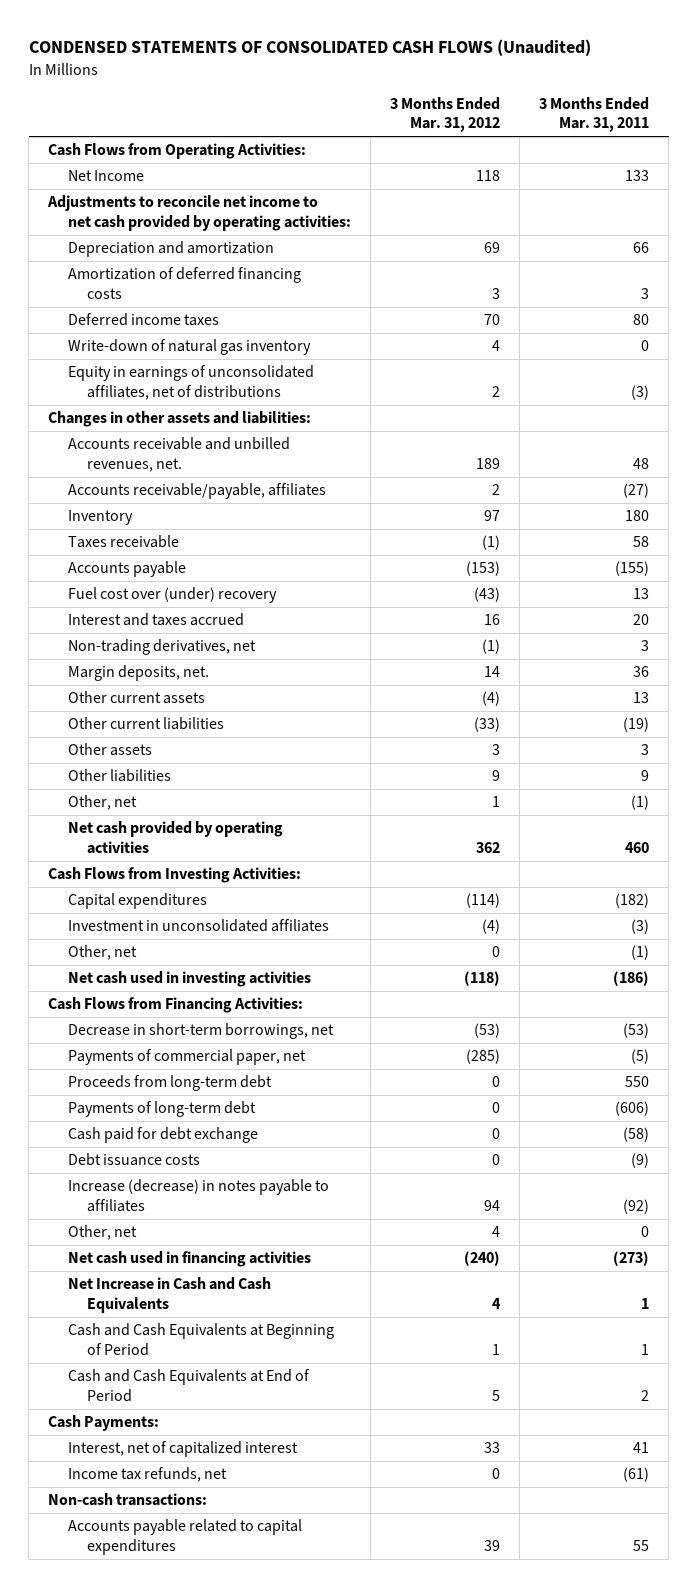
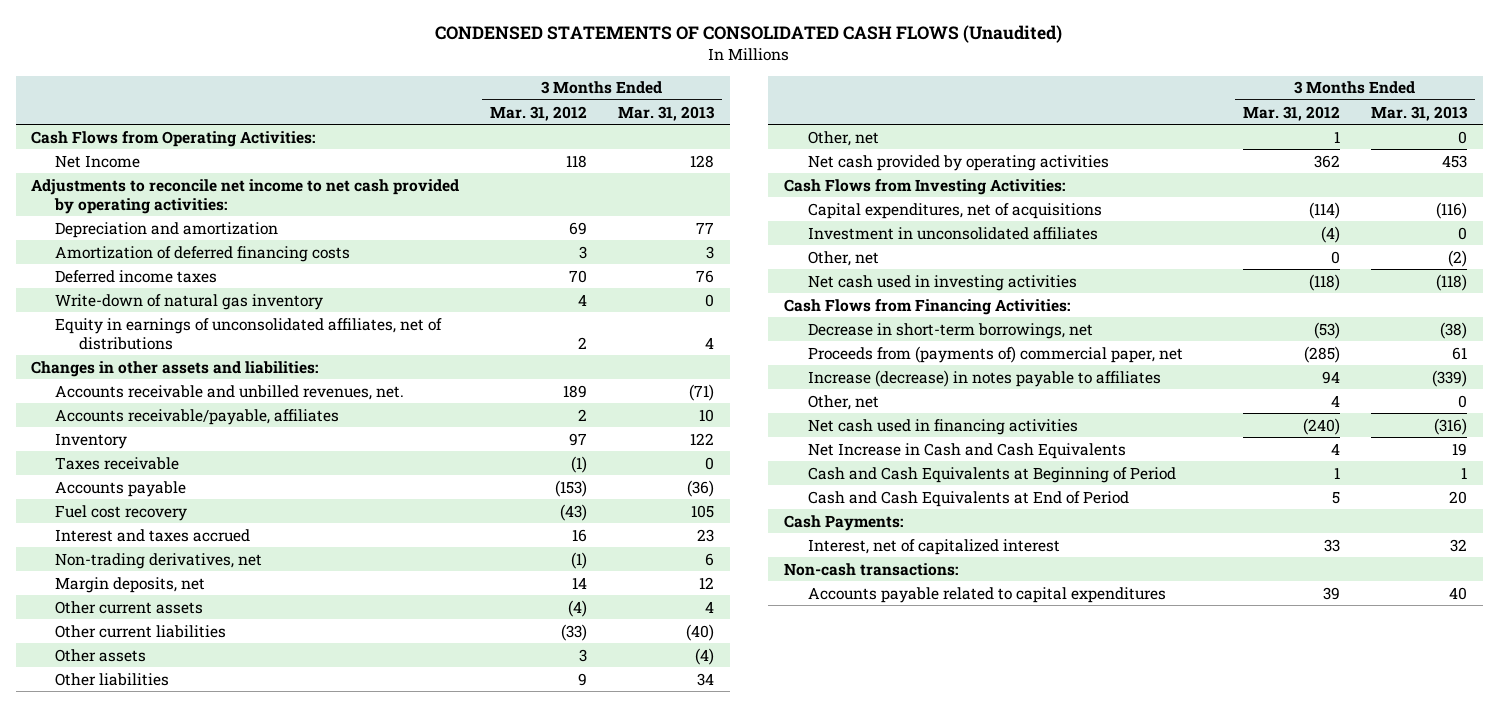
[539,96,650,133] 3 Months Ended Mar. 31, 2011 -> none
none -> [618,105,716,121] Mar. 31, 2013
[67,587,277,604] Fuel cost over (under) recovery -> [55,504,188,521] Fuel cost recovery
[67,665,209,682] Margin deposits, net. -> [55,576,206,593] Margin deposits, net
[67,893,207,910] Capital expenditures -> [808,202,1103,219] Capital expenditures, net of acquisitions
[67,1075,272,1092] Proceeds from long-term debt -> none
[67,1101,256,1118] Payments of long-term debt -> none
[67,1127,258,1144] Cash paid for debt exchange -> none
[67,1153,200,1167] Debt issuance costs -> none
[67,1049,306,1066] Payments of commercial paper, net -> [808,345,1184,363] Proceeds from (payments of) commercial paper, net
[67,1467,227,1483] Income tax refunds, net -> none

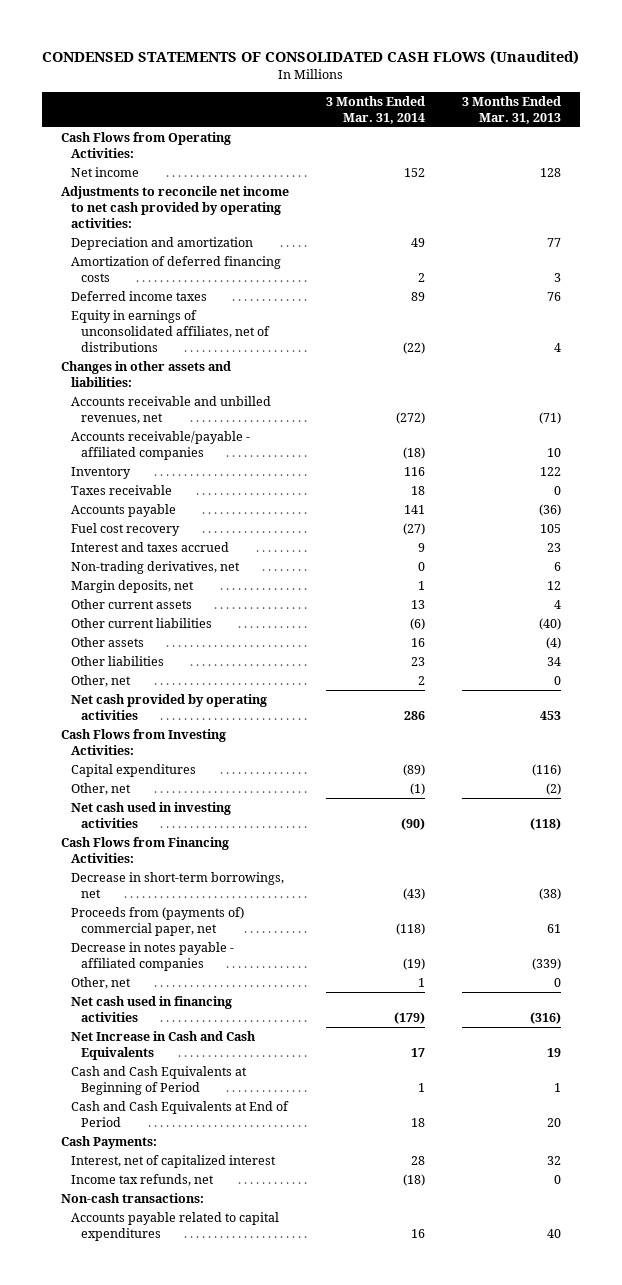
[490,105,588,121] Mar. 31, 2012 -> none
none -> [326,95,426,124] 3 Months Ended Mar. 31, 2014
[55,154,141,168] Net Income -> [70,167,139,178] Net income
[55,293,324,310] Write-down of natural gas inventory -> none
[55,384,405,400] Accounts receivable and unbilled revenues, net. -> [70,396,271,424] Accounts receivable and unbilled revenues, net
[55,408,340,425] Accounts receivable/payable, affiliates -> [70,431,250,460] Accounts receivable/payable - affiliated companies
[808,226,1099,240] Investment in unconsolidated affiliates -> none
[808,202,1103,219] Capital expenditures, net of acquisitions -> [70,764,196,778] Capital expenditures
[808,369,1162,387] Increase (decrease) in notes payable to affiliates -> [70,942,234,971] Decrease in notes payable - affiliated companies
none -> [70,1174,214,1187] Income tax refunds, net

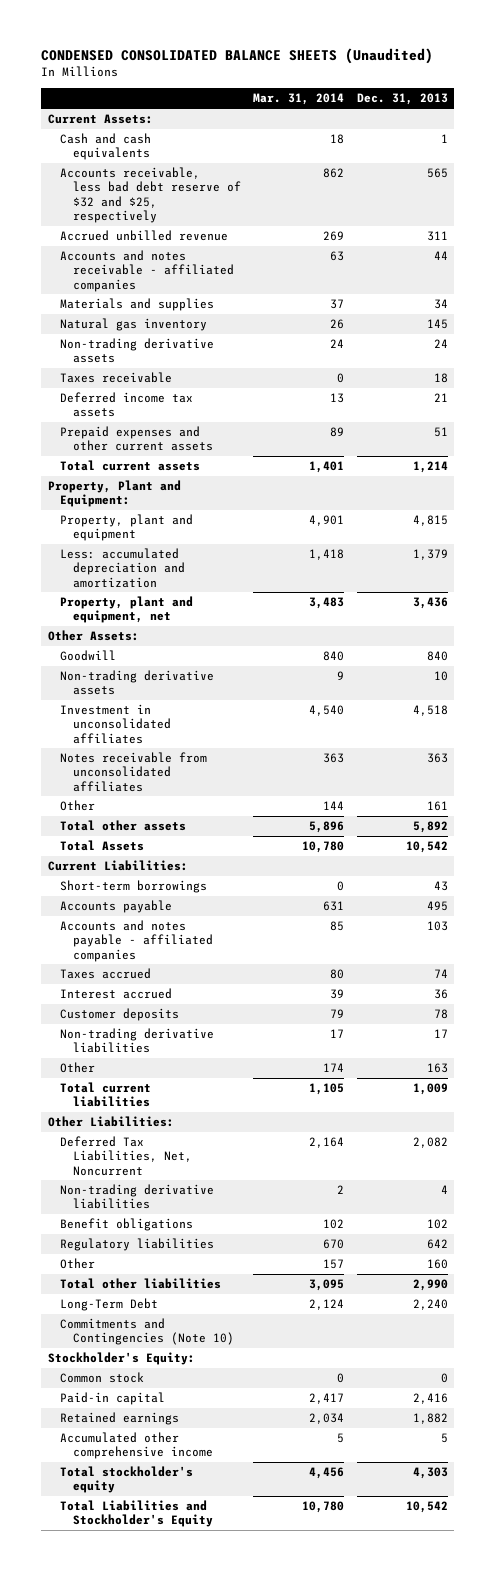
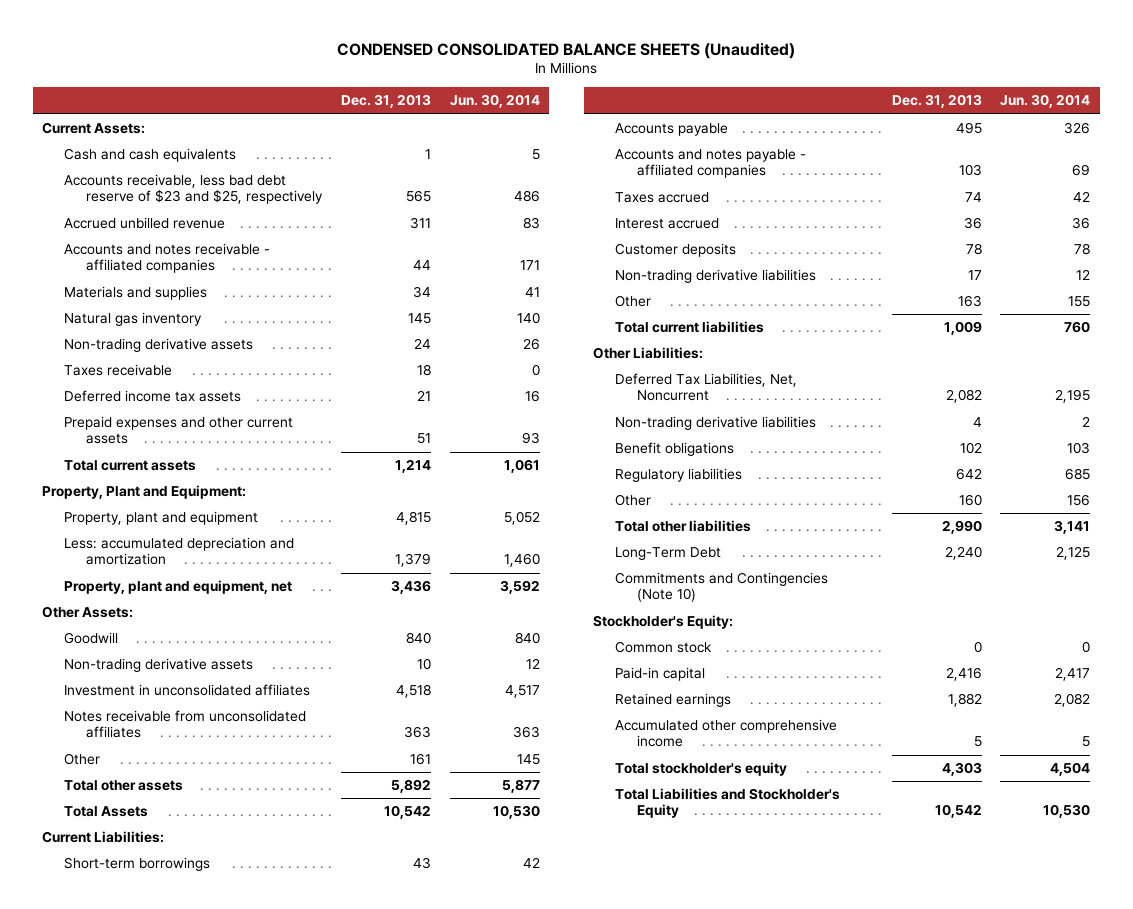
[253,93,345,106] Mar. 31, 2014 -> none
none -> [449,94,540,109] Jun. 30, 2014
[60,167,241,223] Accounts receivable, less bad debt reserve of $32 and $25, respectively -> [64,174,324,205] Accounts receivable, less bad debt reserve of $23 and $25, respectively

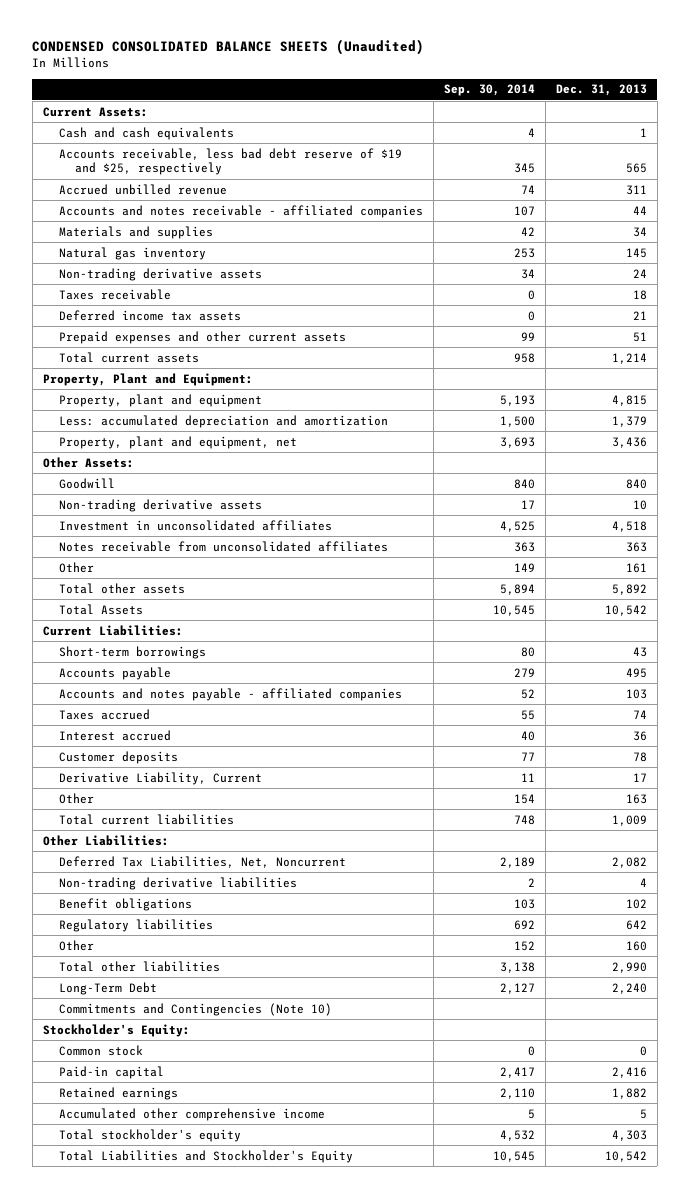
[449,94,540,109] Jun. 30, 2014 -> none
none -> [443,84,535,97] Sep. 30, 2014
[64,174,324,205] Accounts receivable, less bad debt reserve of $23 and $25, respectively -> [58,147,402,176] Accounts receivable, less bad debt reserve of $19 and $25, respectively
[614,269,816,284] Non-trading derivative liabilities -> [58,771,262,785] Derivative Liability, Current

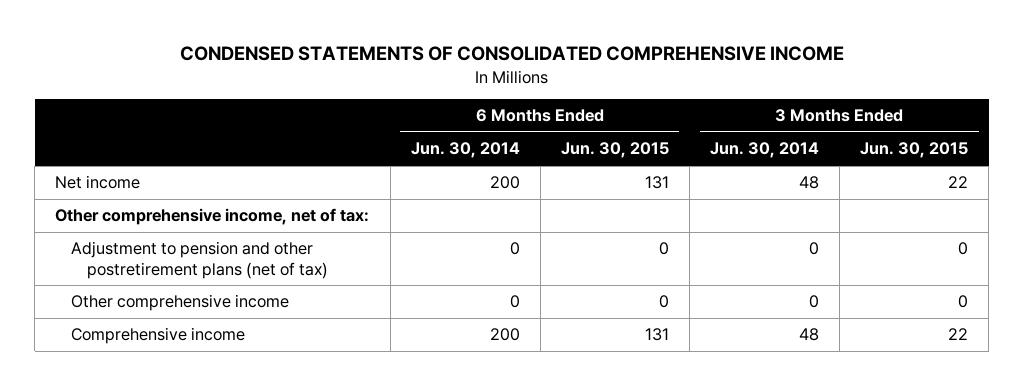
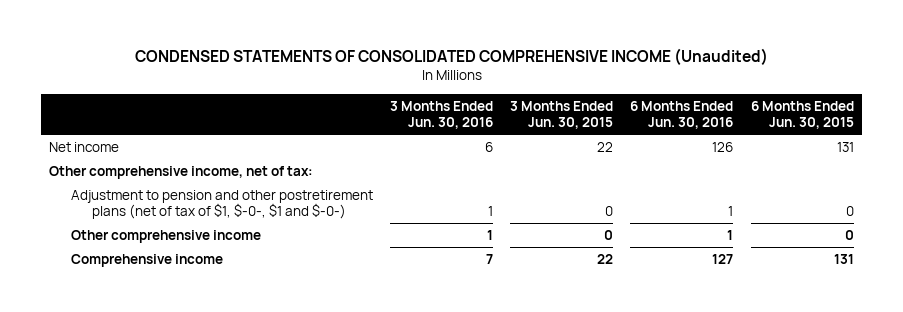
[179,46,844,62] CONDENSED STATEMENTS OF CONSOLIDATED COMPREHENSIVE INCOME -> [134,47,768,65] CONDENSED STATEMENTS OF CONSOLIDATED COMPREHENSIVE INCOME (Unaudited)
[410,142,520,159] Jun. 30, 2014 -> none
[710,142,820,159] Jun. 30, 2014 -> none
none -> [389,100,493,130] 3 Months Ended Jun. 30, 2016
none -> [630,100,734,130] 6 Months Ended Jun. 30, 2016
[71,241,328,279] Adjustment to pension and other postretirement plans (net of tax) -> [70,189,373,220] Adjustment to pension and other postretirement plans (net of tax of $1, $-0-, $1 and $-0-)

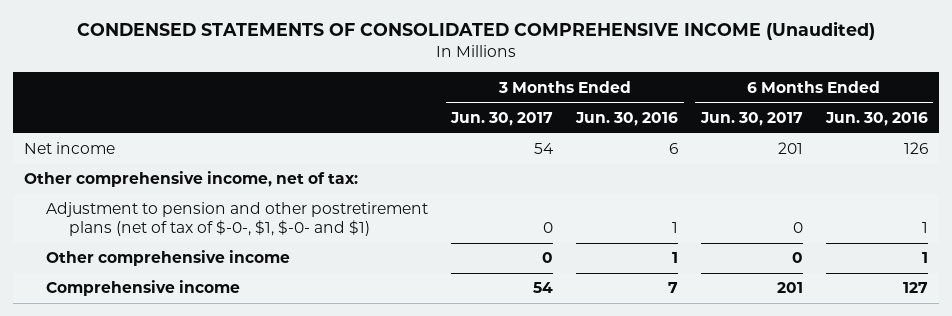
[510,100,614,130] 3 Months Ended Jun. 30, 2015 -> none
[750,100,854,130] 6 Months Ended Jun. 30, 2015 -> none
none -> [450,112,554,127] Jun. 30, 2017
none -> [699,112,803,127] Jun. 30, 2017
[70,189,373,220] Adjustment to pension and other postretirement plans (net of tax of $1, $-0-, $1 and $-0-) -> [46,202,429,236] Adjustment to pension and other postretirement plans (net of tax of $-0-, $1, $-0- and $1)

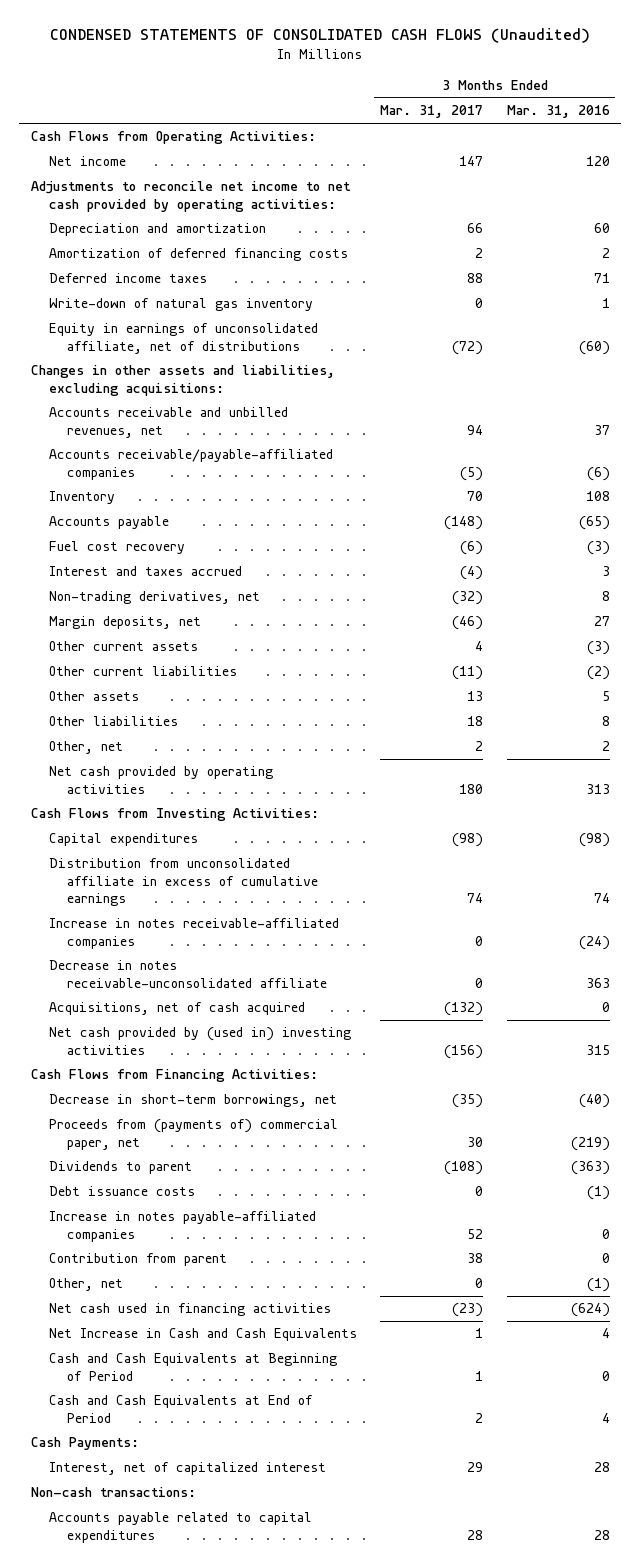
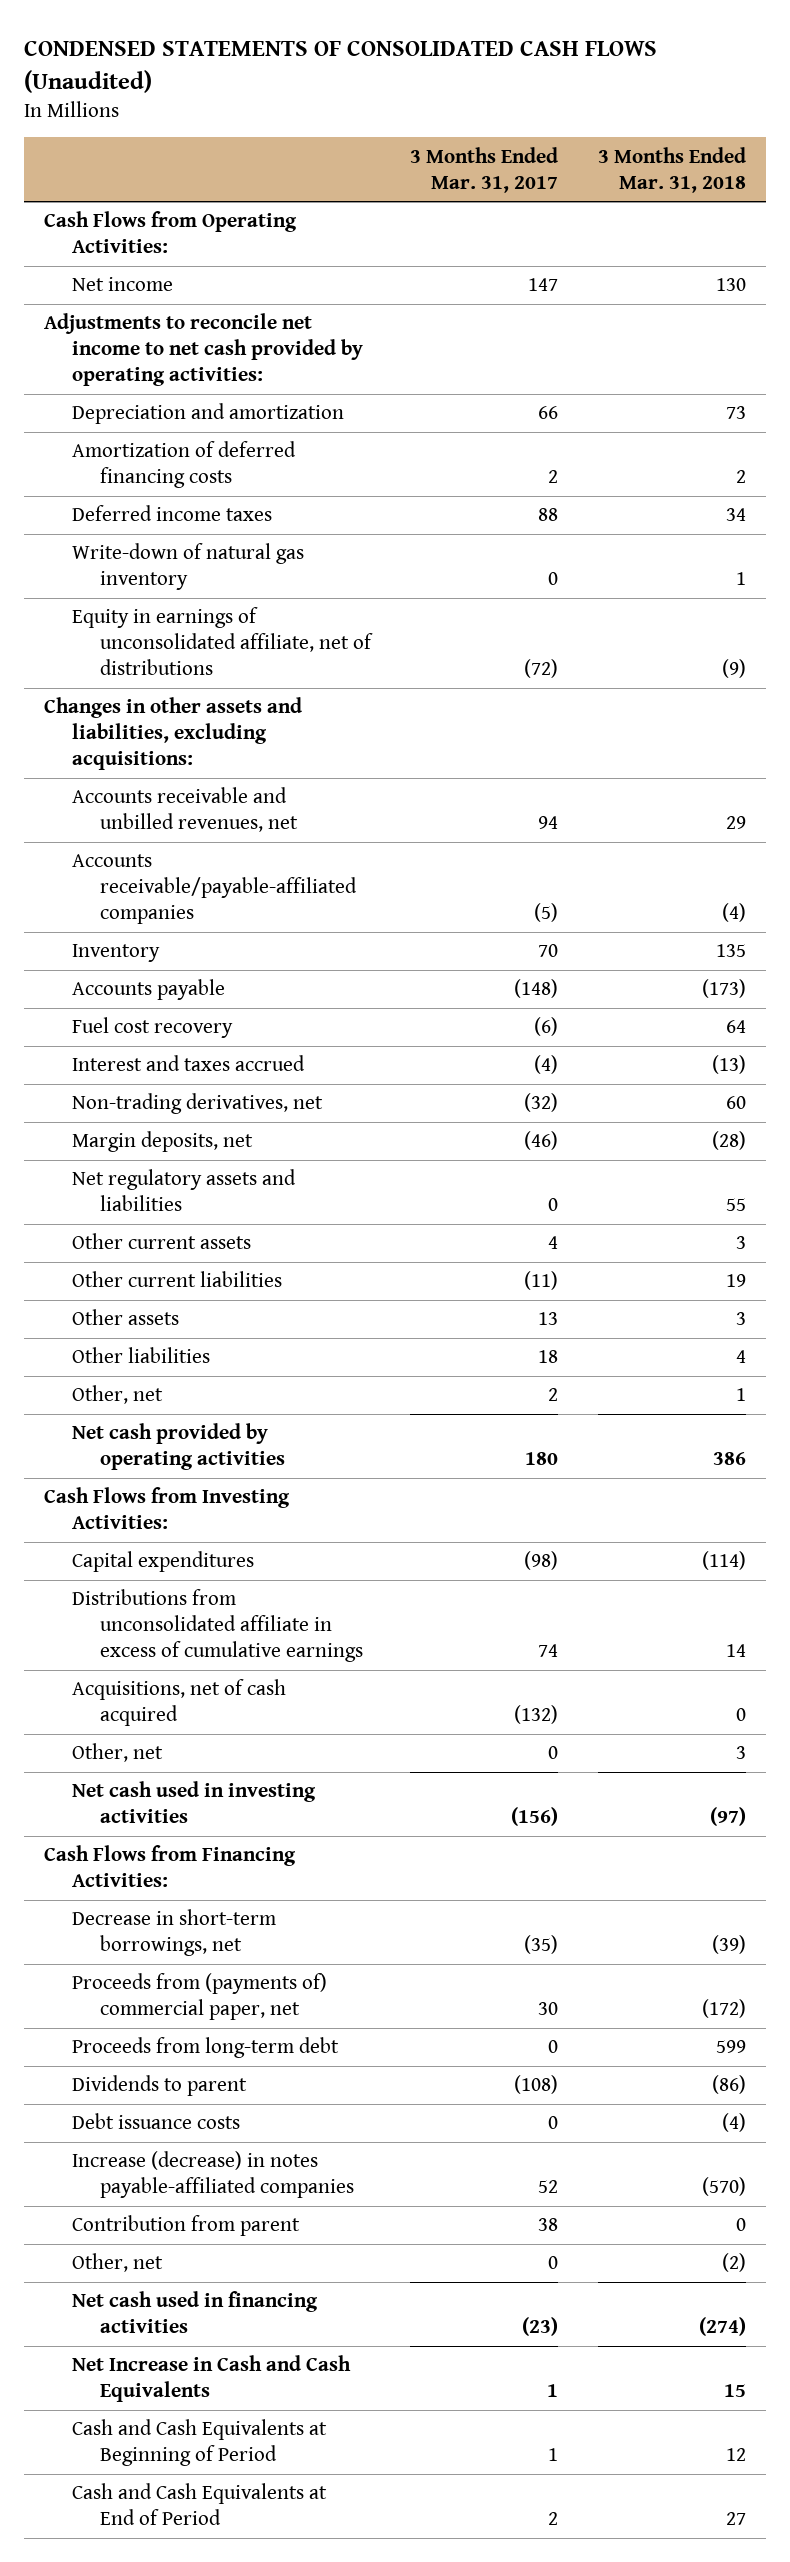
[506,105,610,119] Mar. 31, 2016 -> none
none -> [598,146,747,193] 3 Months Ended Mar. 31, 2018
none -> [71,1169,296,1212] Net regulatory assets and liabilities
[48,918,339,949] Increase in notes receivable-affiliated companies -> none
[48,960,327,988] Decrease in notes receivable-unconsolidated affiliate -> none
[48,858,318,906] Distribution from unconsolidated affiliate in excess of cumulative earnings -> [71,1589,363,1663] Distributions from unconsolidated affiliate in excess of cumulative earnings
none -> [71,1743,163,1763] Other, net
[48,1027,351,1055] Net cash provided by (used in) investing activities -> [71,1781,316,1824] Net cash used in investing activities
none -> [71,2037,339,2059] Proceeds from long-term debt
[48,1211,316,1242] Increase in notes payable-affiliated companies -> [71,2151,354,2199] Increase (decrease) in notes payable-affiliated companies
[30,1437,139,1451] Cash Payments: -> none
[48,1462,326,1476] Interest, net of capitalized interest -> none
[30,1487,196,1498] Non-cash transactions: -> none
[48,1512,312,1543] Accounts payable related to capital expenditures -> none

